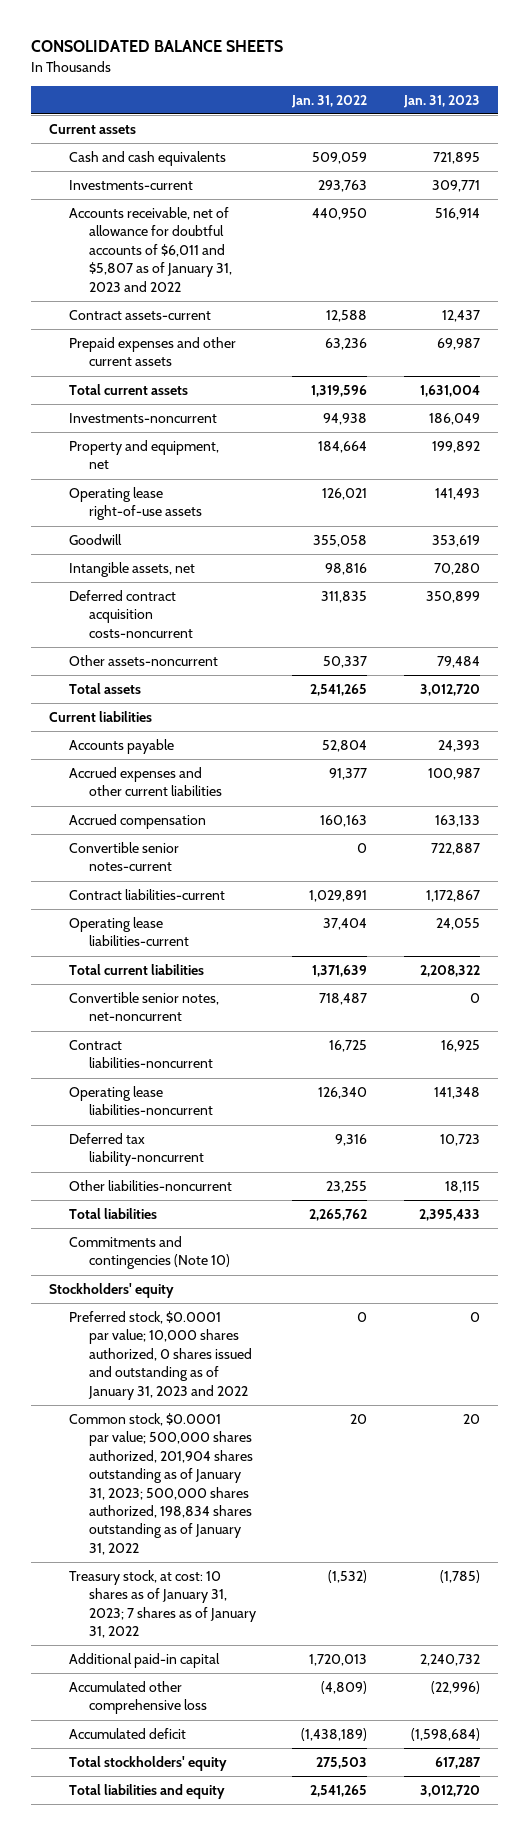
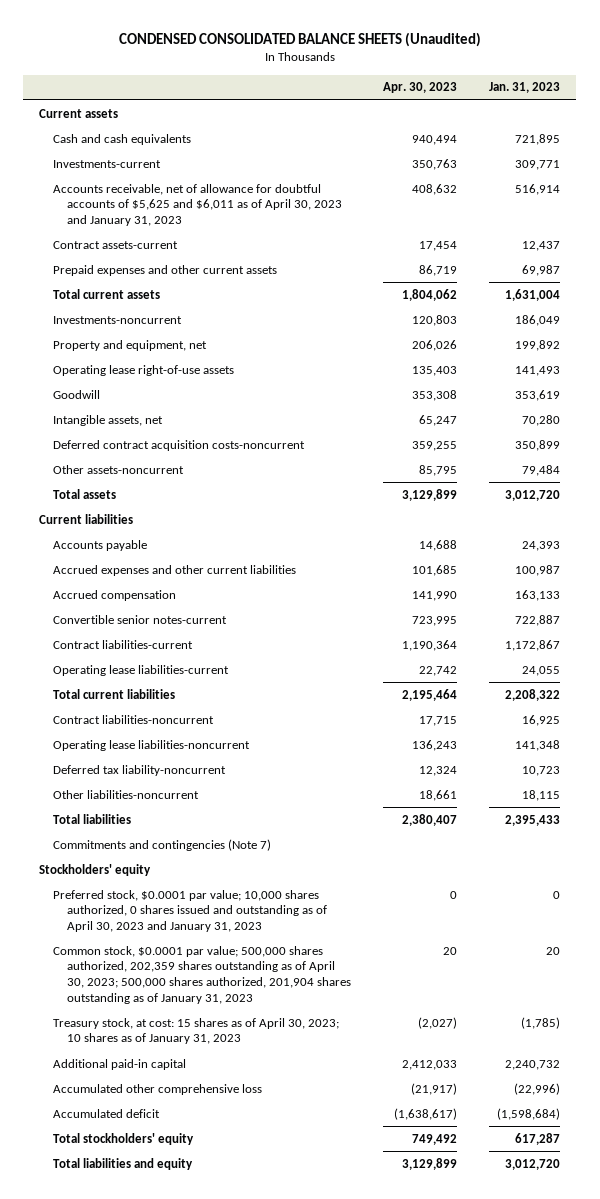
[30,40,283,53] CONSOLIDATED BALANCE SHEETS -> [118,31,481,47] CONDENSED CONSOLIDATED BALANCE SHEETS (Unaudited)
[291,94,368,108] Jan. 31, 2022 -> none
none -> [383,82,458,94] Apr. 30, 2023
[68,207,233,292] Accounts receivable, net of allowance for doubtful accounts of $6,011 and $5,807 as of January 31, 2023 and 2022 -> [53,183,343,227] Accounts receivable, net of allowance for doubtful accounts of $5,625 and $6,011 as of April 30, 2023 and January 31, 2023
[68,992,219,1022] Convertible senior notes, net-noncurrent -> none
[68,1236,231,1270] Commitments and contingencies (Note 10) -> [53,838,272,851] Commitments and contingencies (Note 7)
[68,1311,253,1400] Preferred stock, $0.0001 par value; 10,000 shares authorized, 0 shares issued and outstanding as of January 31, 2023 and 2022 -> [53,889,328,933] Preferred stock, $0.0001 par value; 10,000 shares authorized, 0 shares issued and outstanding as of April 30, 2023 and January 31, 2023
[68,1413,254,1555] Common stock, $0.0001 par value; 500,000 shares authorized, 201,904 shares outstanding as of January 31, 2023; 500,000 shares authorized, 198,834 shares outstanding as of January 31, 2022 -> [53,945,352,1004] Common stock, $0.0001 par value; 500,000 shares authorized, 202,359 shares outstanding as of April 30, 2023; 500,000 shares authorized, 201,904 shares outstanding as of January 31, 2023
[68,1570,257,1639] Treasury stock, at cost: 10 shares as of January 31, 2023; 7 shares as of January 31, 2022 -> [53,1017,340,1045] Treasury stock, at cost: 15 shares as of April 30, 2023; 10 shares as of January 31, 2023

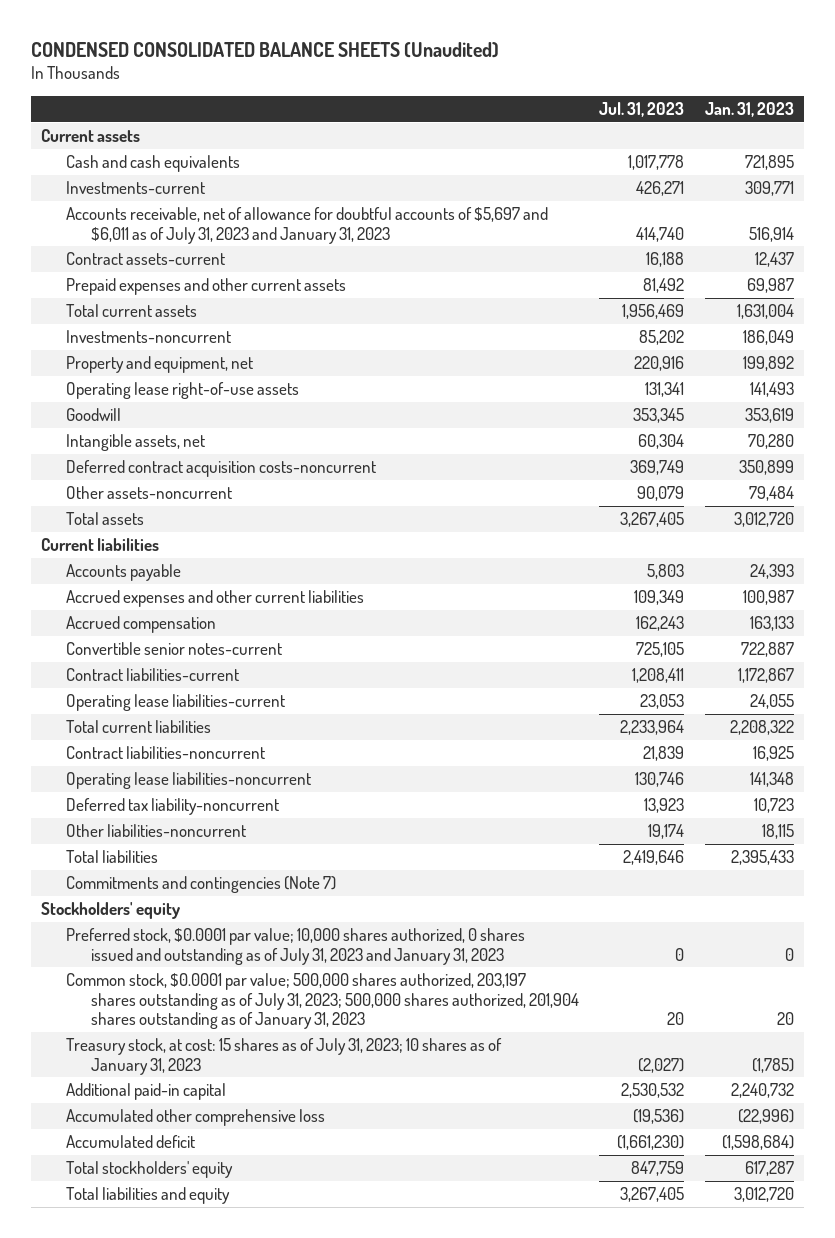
[383,82,458,94] Apr. 30, 2023 -> none
none -> [599,102,685,118] Jul. 31, 2023
[53,183,343,227] Accounts receivable, net of allowance for doubtful accounts of $5,625 and $6,011 as of April 30, 2023 and January 31, 2023 -> [65,206,548,244] Accounts receivable, net of allowance for doubtful accounts of $5,697 and $6,011 as of July 31, 2023 and January 31, 2023
[53,889,328,933] Preferred stock, $0.0001 par value; 10,000 shares authorized, 0 shares issued and outstanding as of April 30, 2023 and January 31, 2023 -> [65,927,525,965] Preferred stock, $0.0001 par value; 10,000 shares authorized, 0 shares issued and outstanding as of July 31, 2023 and January 31, 2023
[53,945,352,1004] Common stock, $0.0001 par value; 500,000 shares authorized, 202,359 shares outstanding as of April 30, 2023; 500,000 shares authorized, 201,904 shares outstanding as of January 31, 2023 -> [65,972,579,1030] Common stock, $0.0001 par value; 500,000 shares authorized, 203,197 shares outstanding as of July 31, 2023; 500,000 shares authorized, 201,904 shares outstanding as of January 31, 2023
[53,1017,340,1045] Treasury stock, at cost: 15 shares as of April 30, 2023; 10 shares as of January 31, 2023 -> [65,1037,502,1075] Treasury stock, at cost: 15 shares as of July 31, 2023; 10 shares as of January 31, 2023

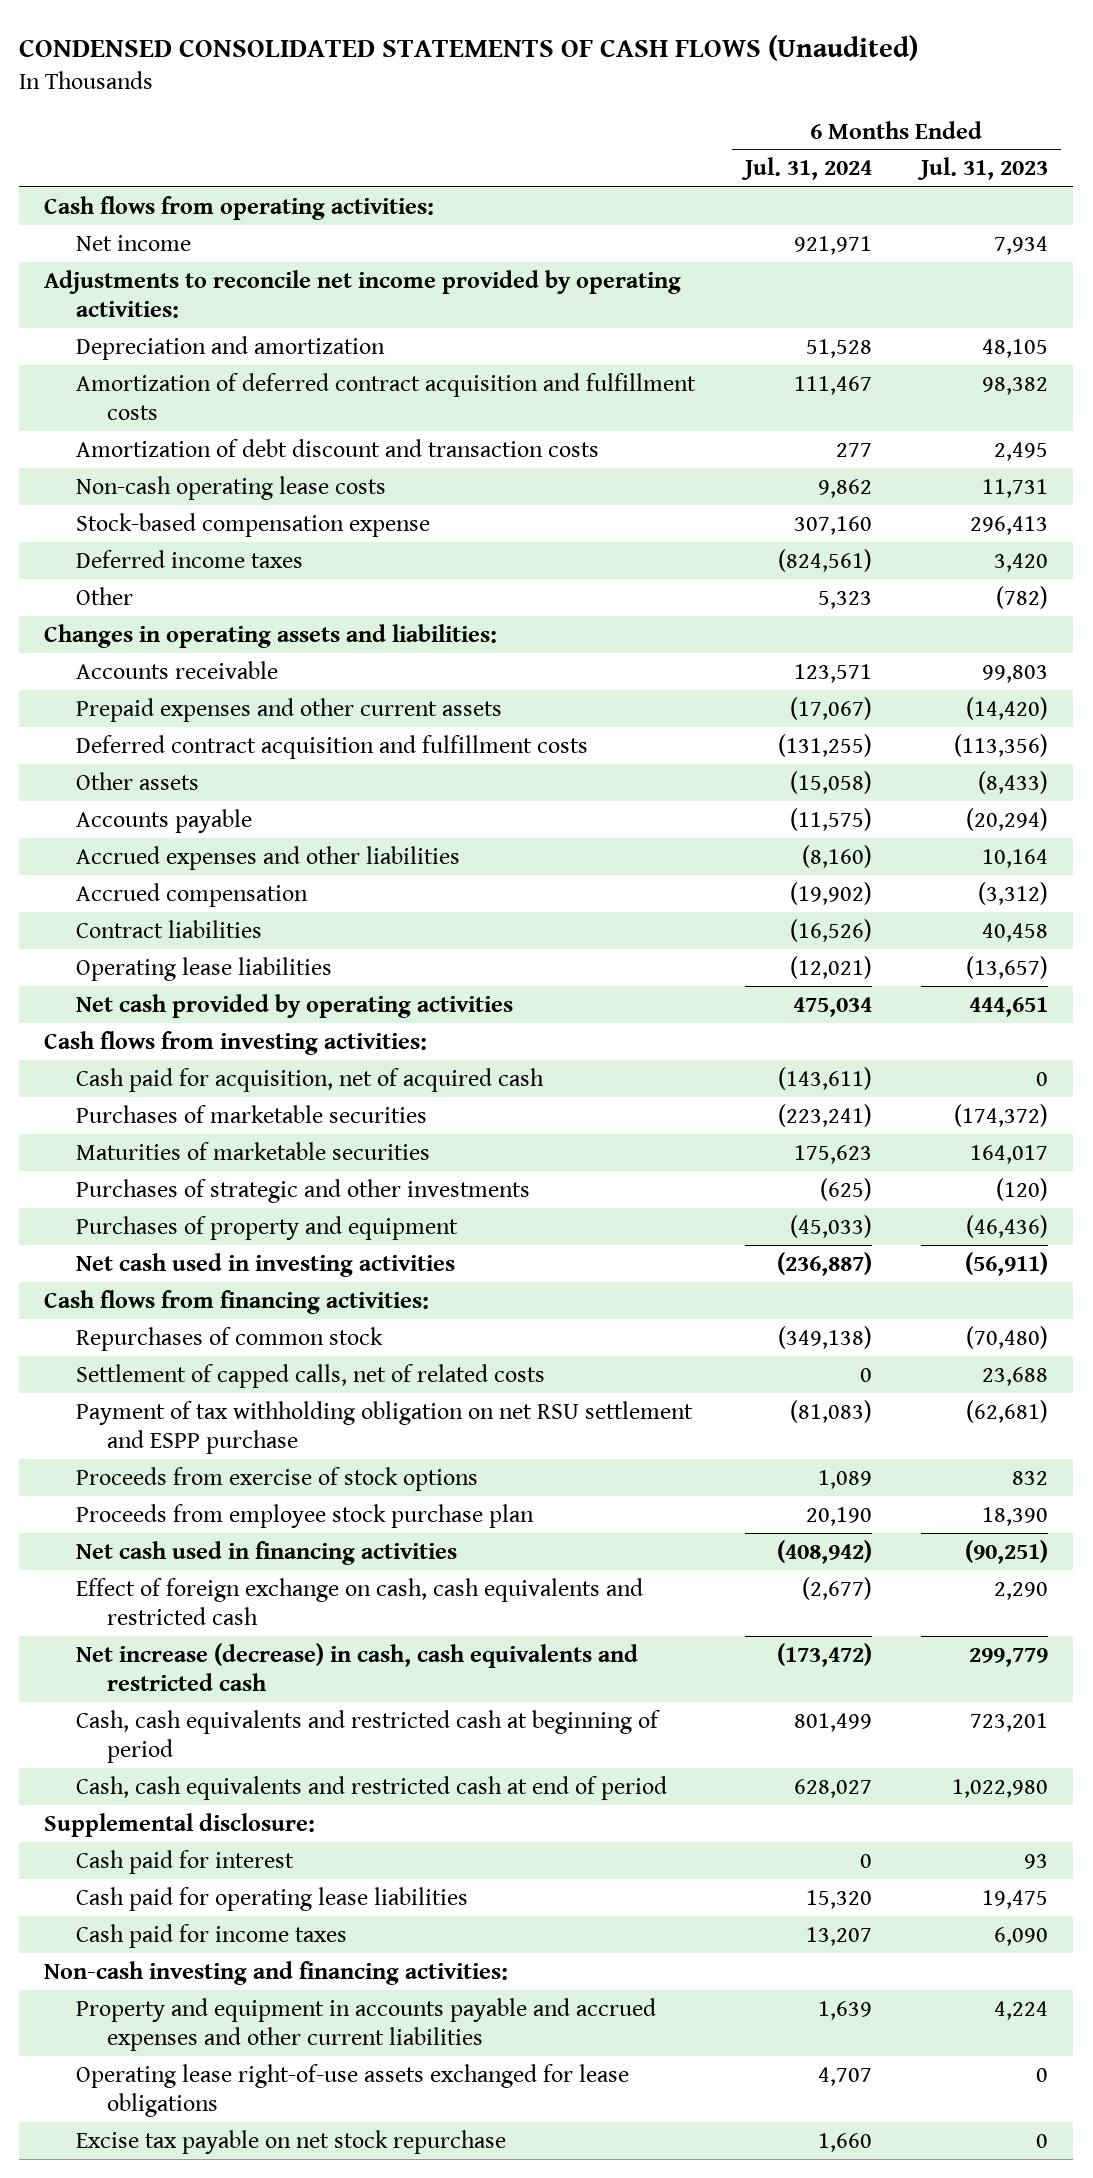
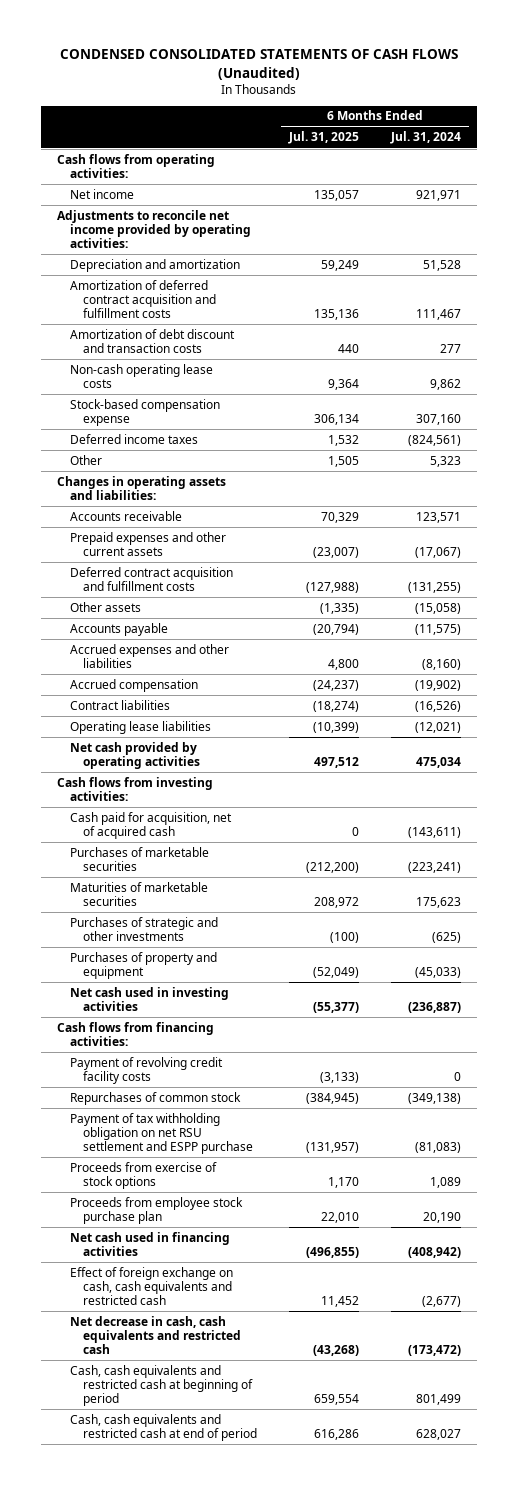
[917,157,1049,181] Jul. 31, 2023 -> none
none -> [288,131,360,145] Jul. 31, 2025
none -> [70,1056,224,1084] Payment of revolving credit facility costs
[75,1363,545,1388] Settlement of capped calls, net of related costs -> none
[75,1642,638,1691] Net increase (decrease) in cash, cash equivalents and restricted cash -> [70,1315,242,1354] Net decrease in cash, cash equivalents and restricted cash
[44,1812,316,1837] Supplemental disclosure: -> none
[75,1849,294,1874] Cash paid for interest -> none
[75,1886,468,1911] Cash paid for operating lease liabilities -> none
[75,1923,347,1948] Cash paid for income taxes -> none
[44,1960,509,1985] Non-cash investing and financing activities: -> none
[75,1997,656,2051] Property and equipment in accounts payable and accrued expenses and other current liabilities -> none
[75,2063,629,2117] Operating lease right-of-use assets exchanged for lease obligations -> none
[75,2129,506,2154] Excise tax payable on net stock repurchase -> none

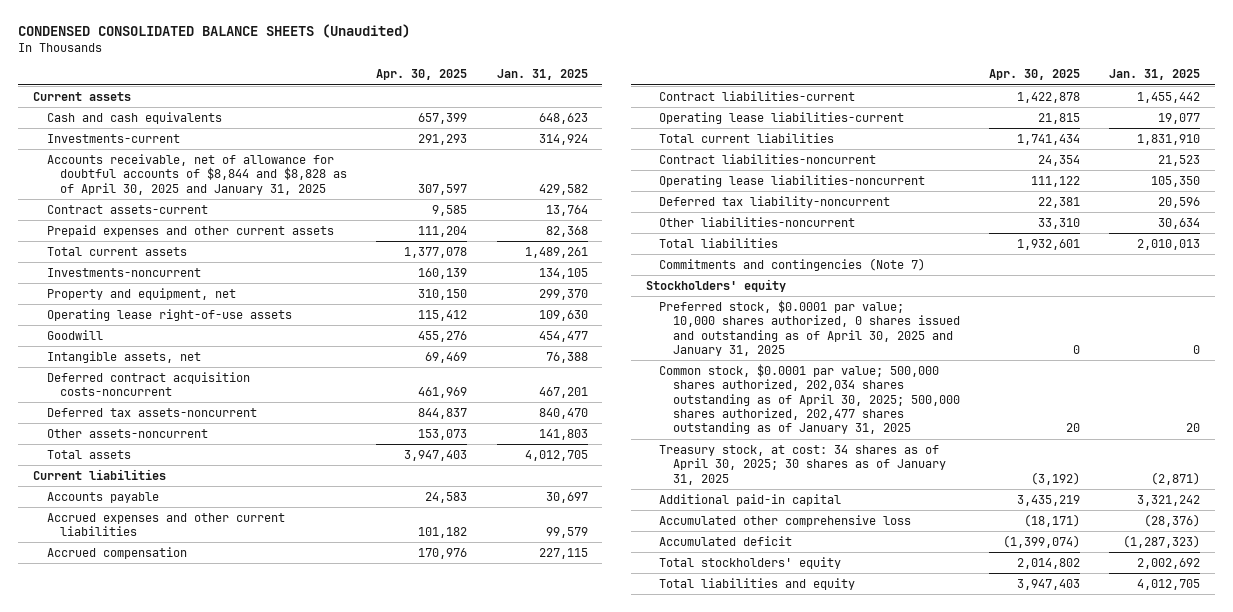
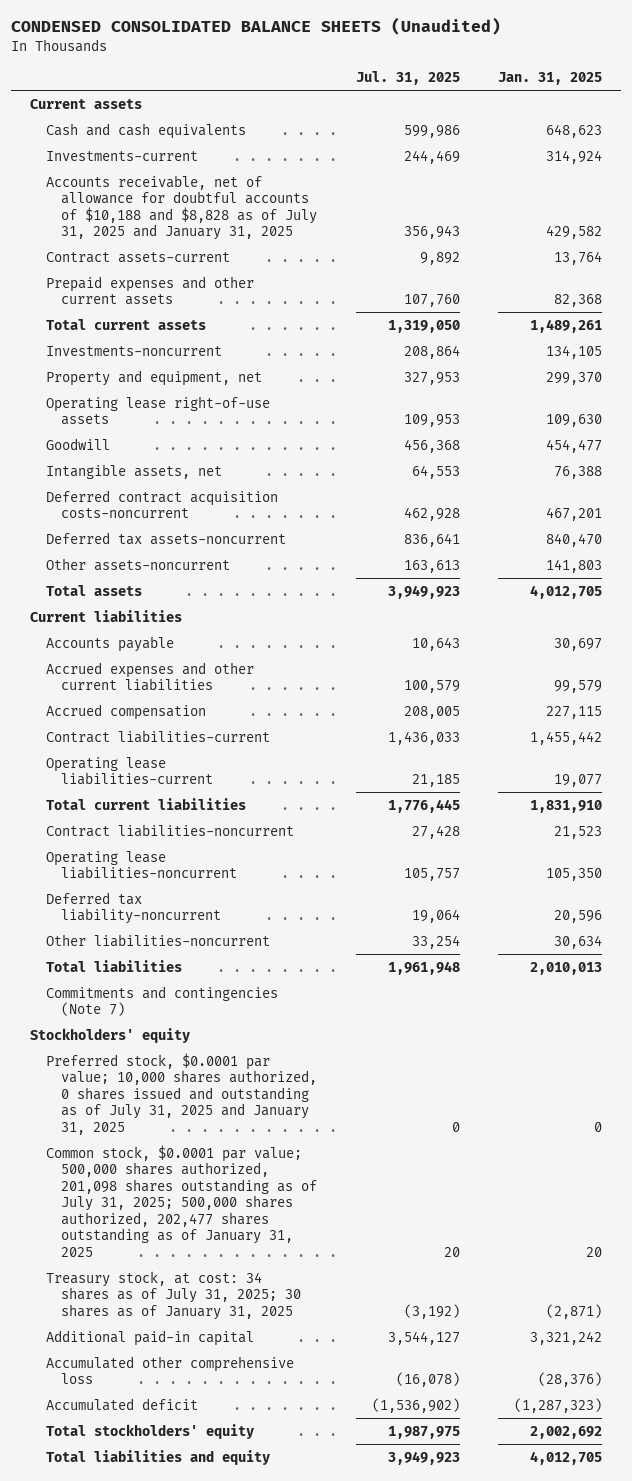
[376,69,468,81] Apr. 30, 2025 -> none
none -> [355,71,460,86] Jul. 31, 2025
[46,153,348,195] Accounts receivable, net of allowance for doubtful accounts of $8,844 and $8,828 as of April 30, 2025 and January 31, 2025 -> [45,174,318,241] Accounts receivable, net of allowance for doubtful accounts of $10,188 and $8,828 as of July 31, 2025 and January 31, 2025
[659,299,960,356] Preferred stock, $0.0001 par value; 10,000 shares authorized, 0 shares issued and outstanding as of April 30, 2025 and January 31, 2025 -> [45,1052,318,1135] Preferred stock, $0.0001 par value; 10,000 shares authorized, 0 shares issued and outstanding as of July 31, 2025 and January 31, 2025
[659,363,960,435] Common stock, $0.0001 par value; 500,000 shares authorized, 202,034 shares outstanding as of April 30, 2025; 500,000 shares authorized, 202,477 shares outstanding as of January 31, 2025 -> [45,1144,318,1257] Common stock, $0.0001 par value; 500,000 shares authorized, 201,098 shares outstanding as of July 31, 2025; 500,000 shares authorized, 202,477 shares outstanding as of January 31, 2025
[659,444,946,485] Treasury stock, at cost: 34 shares as of April 30, 2025; 30 shares as of January 31, 2025 -> [45,1270,302,1320] Treasury stock, at cost: 34 shares as of July 31, 2025; 30 shares as of January 31, 2025

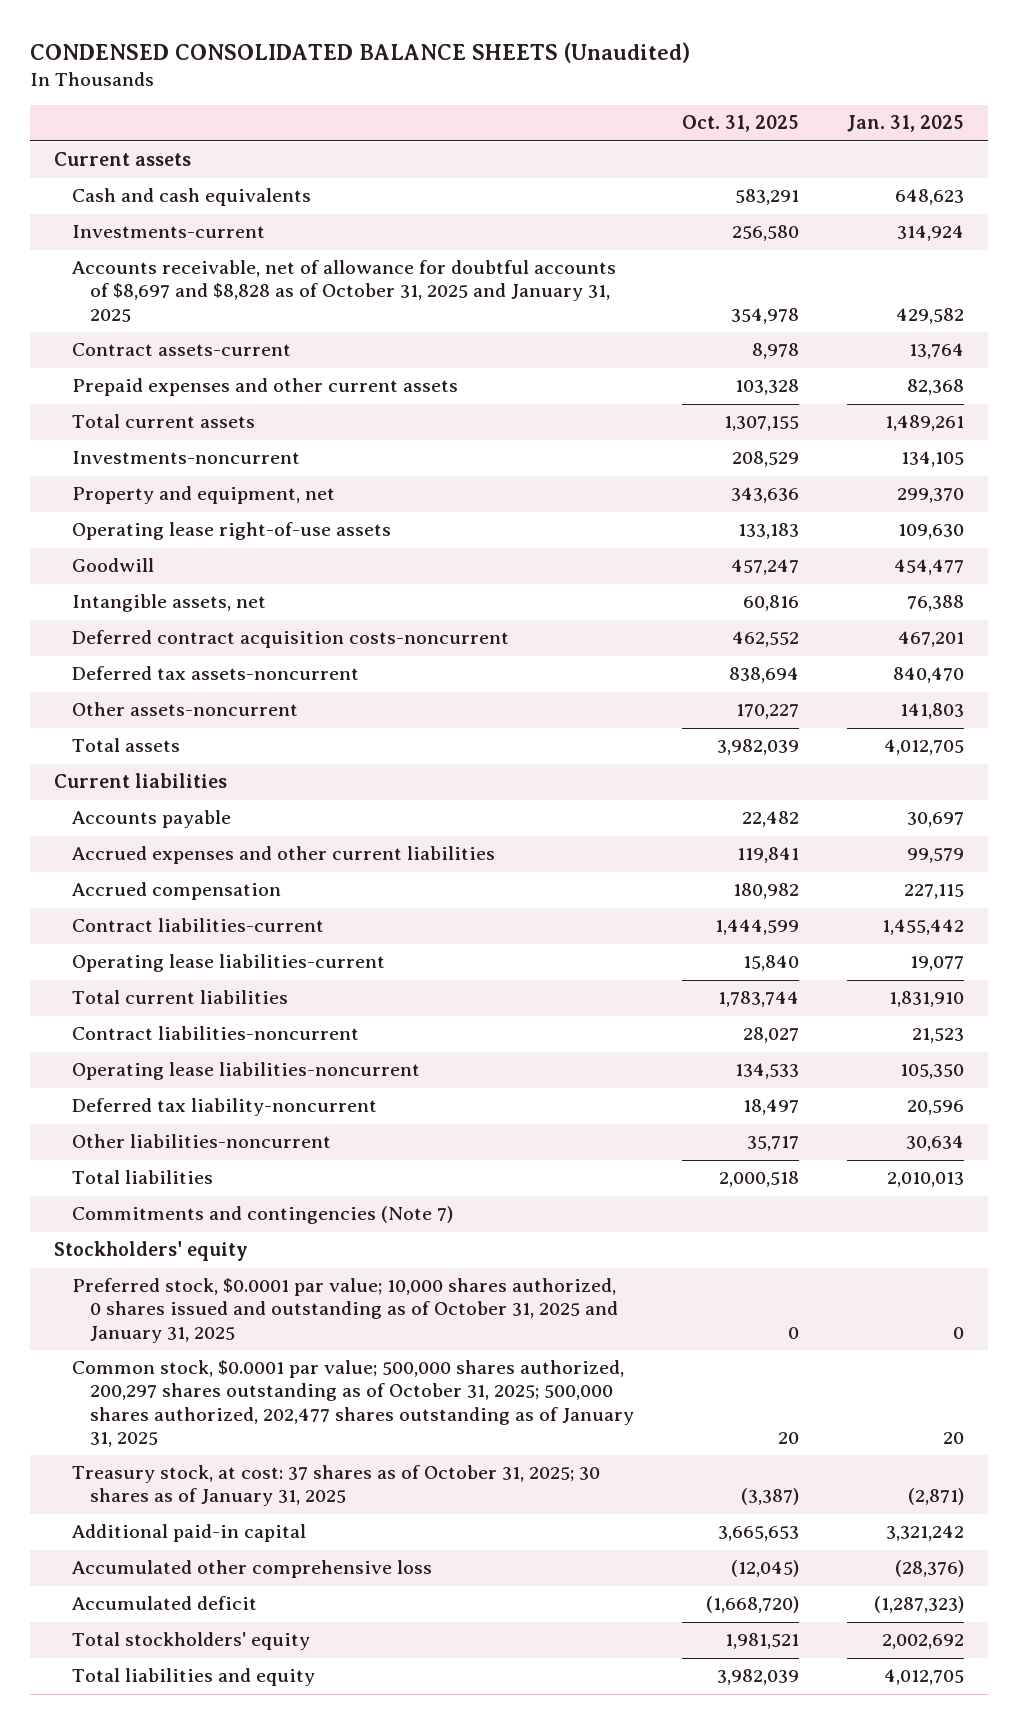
[355,71,460,86] Jul. 31, 2025 -> none
none -> [681,115,799,133] Oct. 31, 2025
[45,174,318,241] Accounts receivable, net of allowance for doubtful accounts of $10,188 and $8,828 as of July 31, 2025 and January 31, 2025 -> [71,260,616,322] Accounts receivable, net of allowance for doubtful accounts of $8,697 and $8,828 as of October 31, 2025 and January 31, 2025
[45,1052,318,1135] Preferred stock, $0.0001 par value; 10,000 shares authorized, 0 shares issued and outstanding as of July 31, 2025 and January 31, 2025 -> [71,1278,618,1343] Preferred stock, $0.0001 par value; 10,000 shares authorized, 0 shares issued and outstanding as of October 31, 2025 and January 31, 2025
[45,1144,318,1257] Common stock, $0.0001 par value; 500,000 shares authorized, 201,098 shares outstanding as of July 31, 2025; 500,000 shares authorized, 202,477 shares outstanding as of January 31, 2025 -> [71,1360,634,1447] Common stock, $0.0001 par value; 500,000 shares authorized, 200,297 shares outstanding as of October 31, 2025; 500,000 shares authorized, 202,477 shares outstanding as of January 31, 2025
[45,1270,302,1320] Treasury stock, at cost: 34 shares as of July 31, 2025; 30 shares as of January 31, 2025 -> [71,1465,600,1507] Treasury stock, at cost: 37 shares as of October 31, 2025; 30 shares as of January 31, 2025

